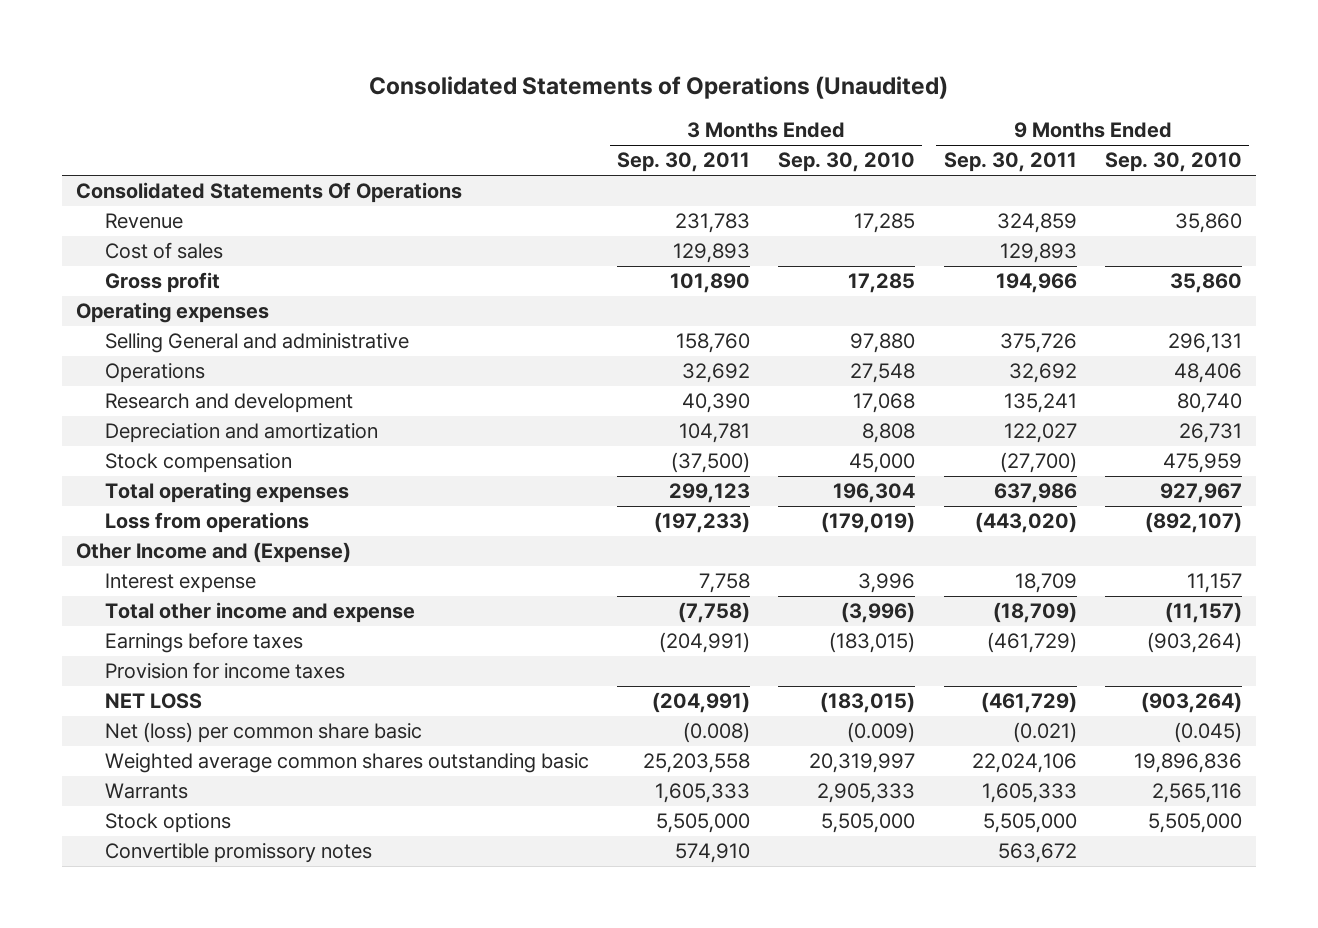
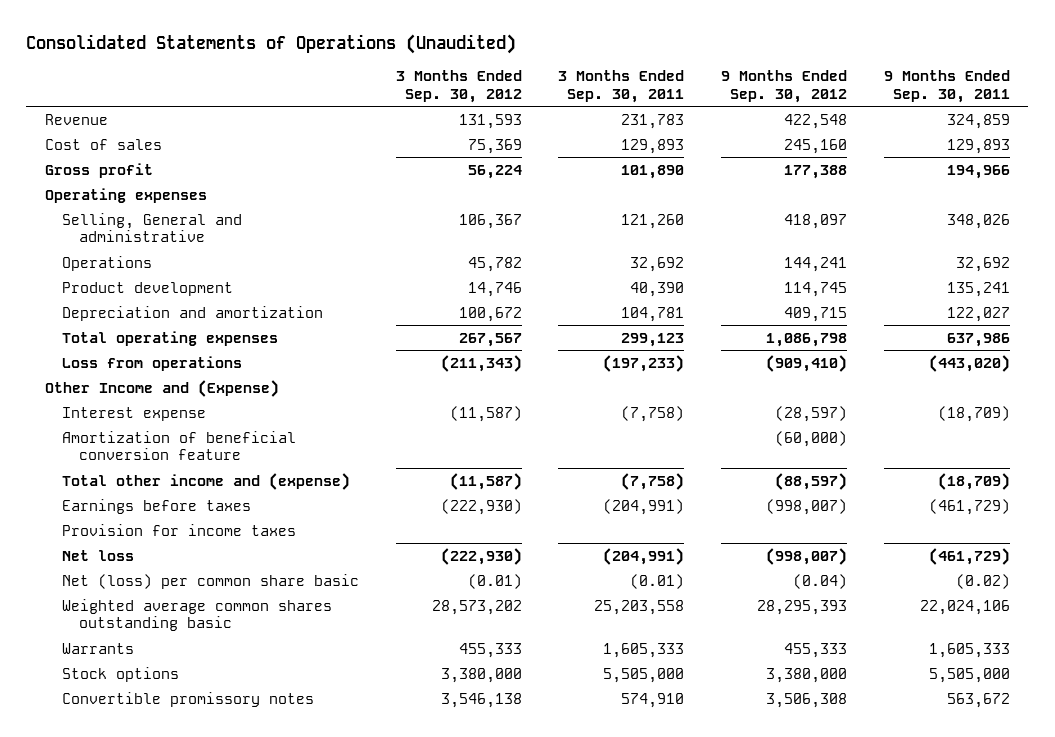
[778,152,916,173] Sep. 30, 2010 -> none
[1104,152,1242,173] Sep. 30, 2010 -> none
none -> [395,69,522,103] 3 Months Ended Sep. 30, 2012
none -> [721,69,848,103] 9 Months Ended Sep. 30, 2012
[76,182,463,204] Consolidated Statements Of Operations -> none
[104,333,409,354] Selling General and administrative -> [61,212,242,243] Selling, General and administrative
[675,333,750,354] 158,760 -> [621,213,685,229] 121,260
[999,333,1077,354] 375,726 -> [947,213,1011,229] 348,026
[104,393,353,414] Research and development -> [61,281,233,296] Product development
[104,453,292,474] Stock compensation -> none
[698,573,750,594] 7,758 -> [621,405,685,422] (7,758)
[1014,573,1077,594] 18,709 -> [938,405,1011,422] (18,709)
none -> [61,430,296,461] Amortization of beneficial conversion feature
[104,602,415,624] Total other income and expense -> [61,472,350,490] Total other income and (expense)
[104,693,202,710] NET LOSS -> [61,549,134,561] Net loss
[682,722,750,744] (0.008) -> [630,573,685,589] (0.01)
[1012,722,1077,744] (0.021) -> [956,573,1011,589] (0.02)

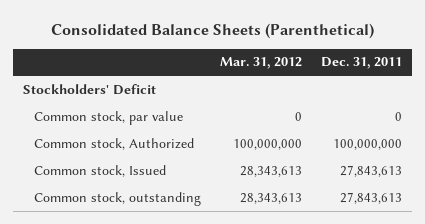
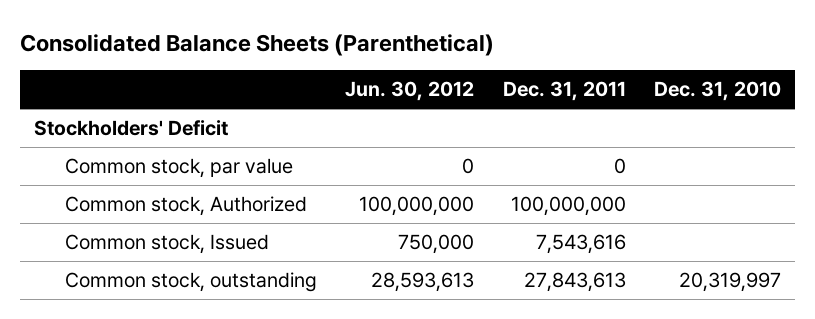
[220,57,303,70] Mar. 31, 2012 -> none
none -> [345,81,475,102] Jun. 30, 2012
none -> [654,81,782,102] Dec. 31, 2010
[340,164,403,177] 27,843,613 -> [535,233,626,254] 7,543,616

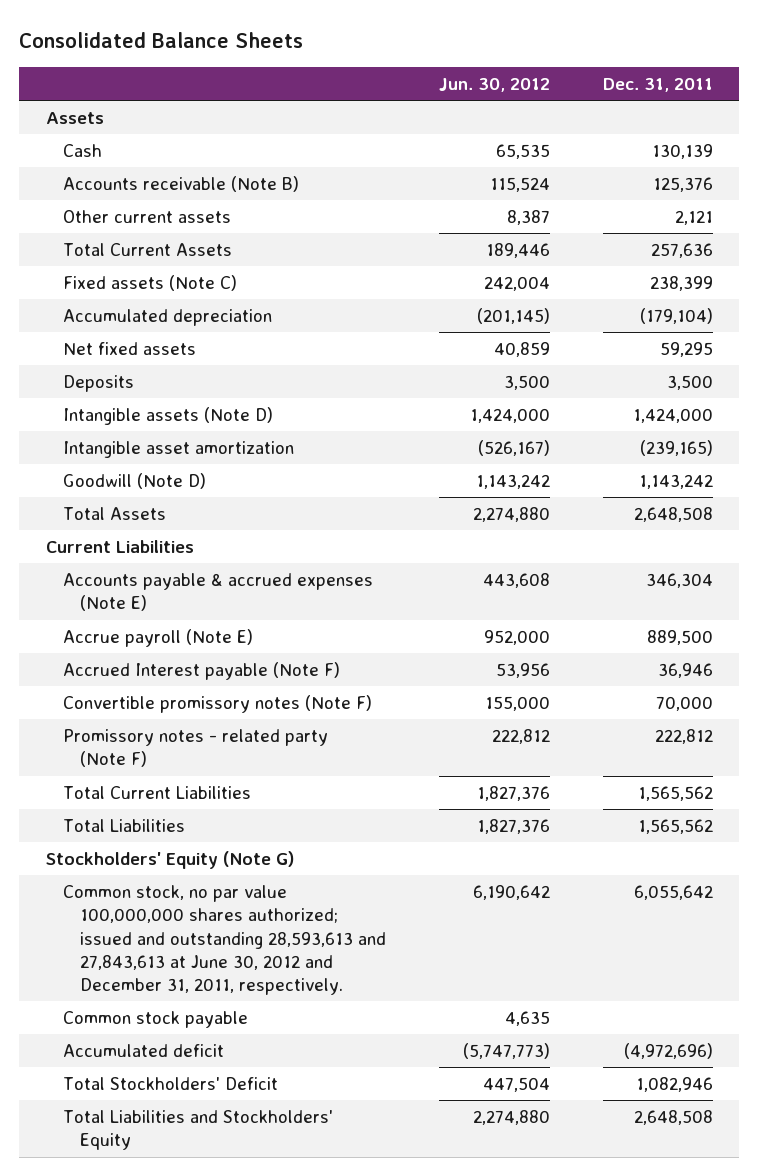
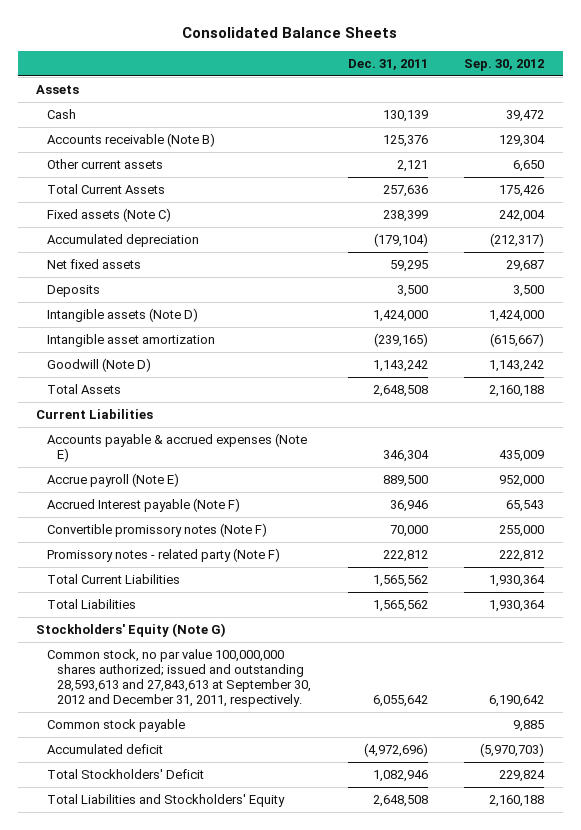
[438,77,550,92] Jun. 30, 2012 -> none
none -> [464,59,545,72] Sep. 30, 2012
[62,885,386,995] Common stock, no par value 100,000,000 shares authorized; issued and outstanding 28,593,613 and 27,843,613 at June 30, 2012 and December 31, 2011, respectively. -> [46,649,312,708] Common stock, no par value 100,000,000 shares authorized; issued and outstanding 28,593,613 and 27,843,613 at September 30, 2012 and December 31, 2011, respectively.

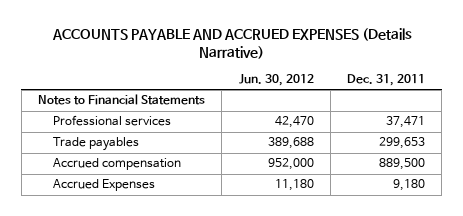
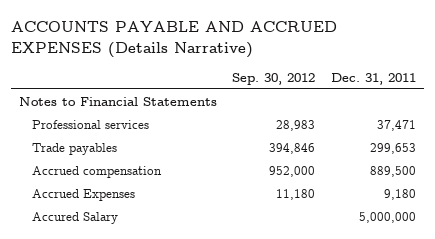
[238,74,314,87] Jun. 30, 2012 -> none
none -> [232,72,316,85] Sep. 30, 2012
none -> [32,212,119,225] Accured Salary

